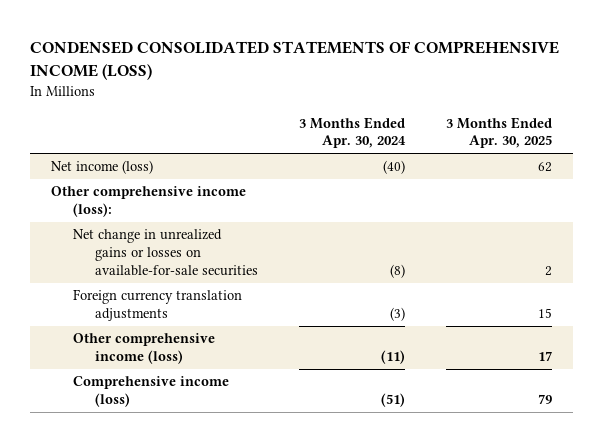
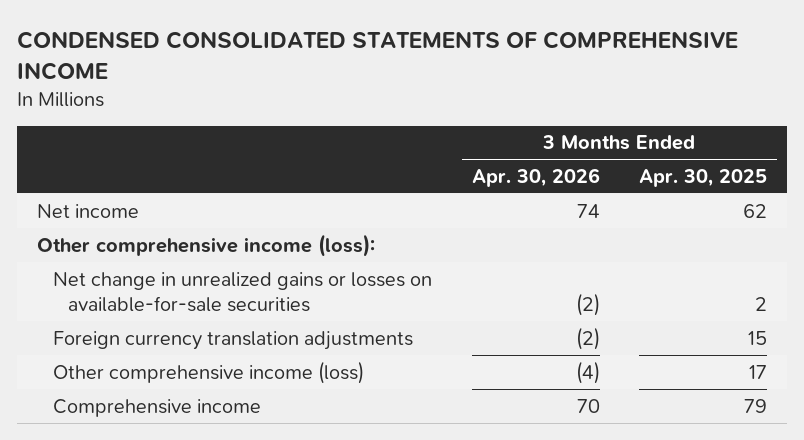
[30,40,560,80] CONDENSED CONSOLIDATED STATEMENTS OF COMPREHENSIVE INCOME (LOSS) -> [17,31,739,80] CONDENSED CONSOLIDATED STATEMENTS OF COMPREHENSIVE INCOME
[299,116,407,149] 3 Months Ended Apr. 30, 2024 -> none
none -> [471,167,600,187] Apr. 30, 2026
[50,160,153,175] Net income (loss) -> [37,203,140,218] Net income
[72,376,229,408] Comprehensive income (loss) -> [52,398,261,417] Comprehensive income

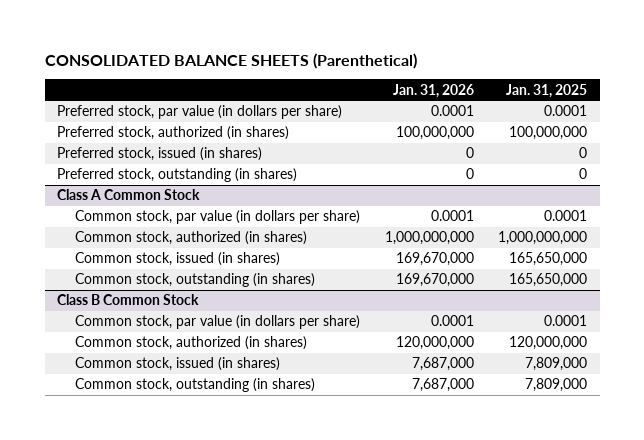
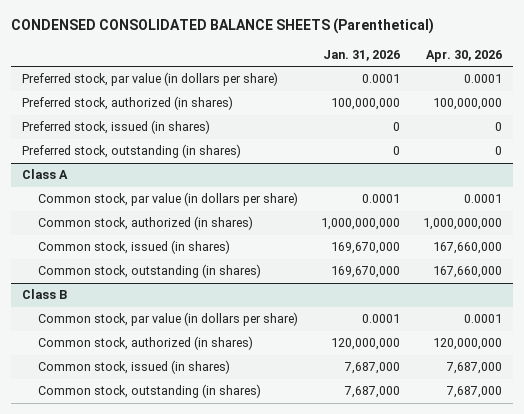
[44,52,417,69] CONSOLIDATED BALANCE SHEETS (Parenthetical) -> [10,17,434,34] CONDENSED CONSOLIDATED BALANCE SHEETS (Parenthetical)
[506,83,588,98] Jan. 31, 2025 -> none
none -> [425,49,502,62] Apr. 30, 2026
[57,189,201,201] Class A Common Stock -> [22,169,69,180] Class A
[57,294,200,306] Class B Common Stock -> [22,289,68,300] Class B

